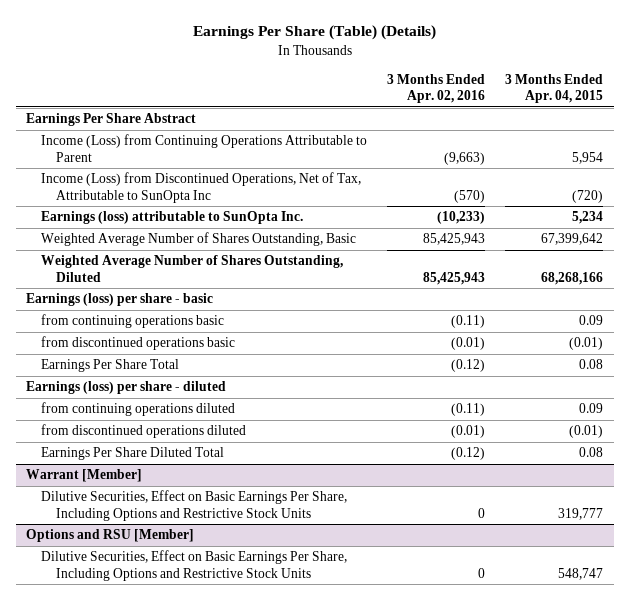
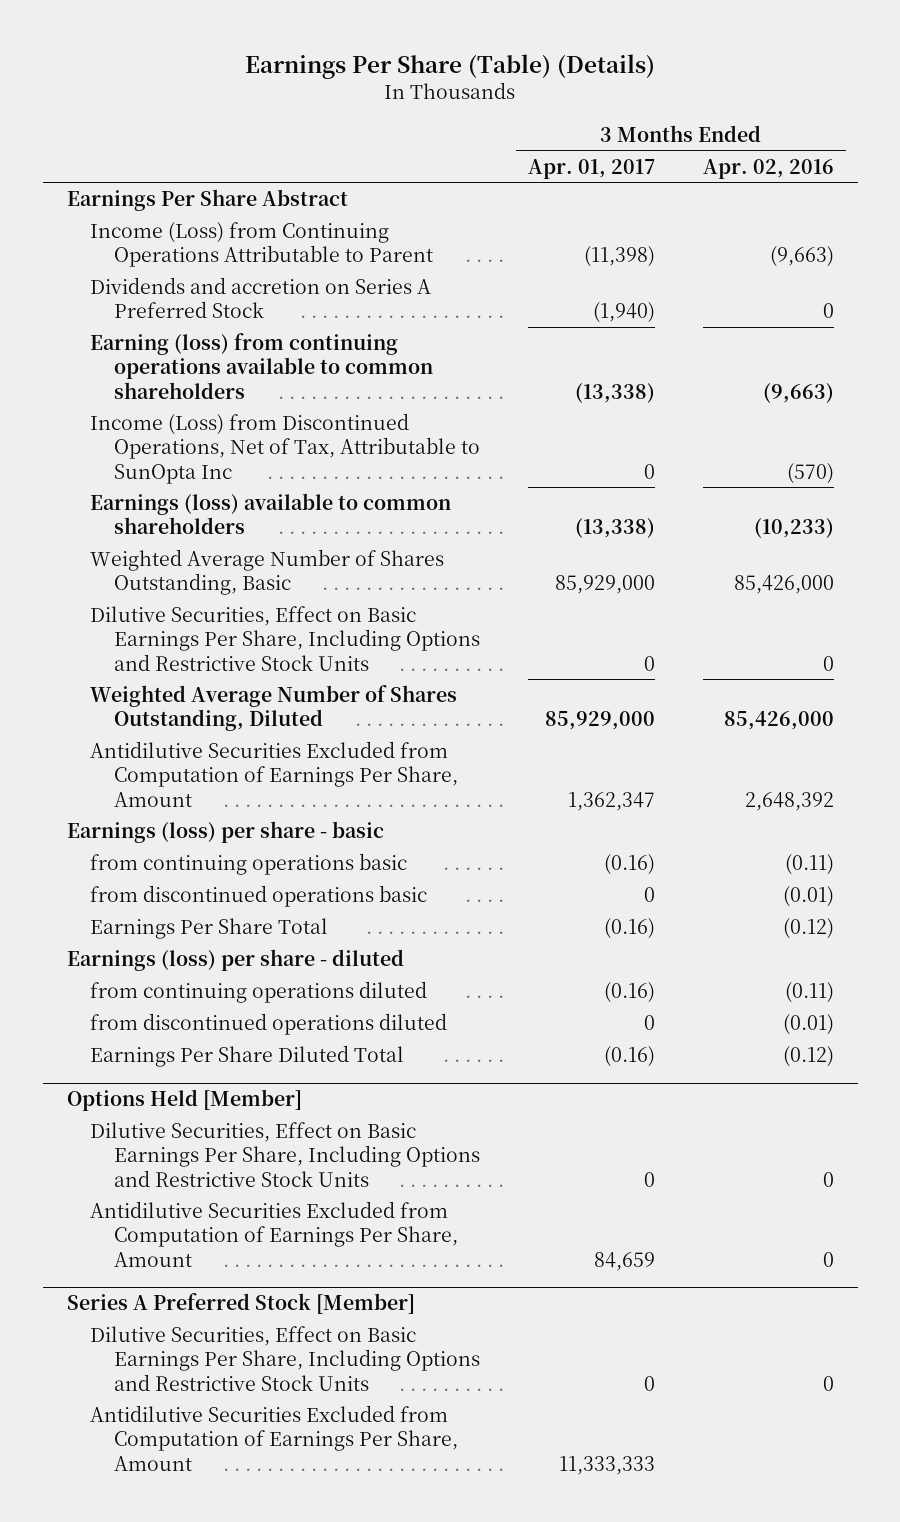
[505,73,604,103] 3 Months Ended Apr. 04, 2015 -> none
none -> [527,158,655,179] Apr. 01, 2017
none -> [90,277,432,319] Dividends and accretion on Series A Preferred Stock
none -> [90,333,433,399] Earning (loss) from continuing operations available to common shareholders
[40,211,303,225] Earnings (loss) attributable to SunOpta Inc. -> [90,493,452,535] Earnings (loss) available to common shareholders
[423,233,486,246] 85,425,943 -> [733,575,834,595] 85,426,000
none -> [90,606,480,671] Dilutive Securities, Effect on Basic Earnings Per Share, Including Options and Restrictive Stock Units
[423,271,486,285] 85,425,943 -> [723,711,834,731] 85,426,000
none -> [90,741,458,807] Antidilutive Securities Excluded from Computation of Earnings Per Share, Amount
[25,469,142,483] Warrant [Member] -> none
none -> [66,1089,302,1112] Options Held [Member]
[25,529,194,543] Options and RSU [Member] -> none
none -> [90,1201,458,1267] Antidilutive Securities Excluded from Computation of Earnings Per Share, Amount
none -> [66,1293,415,1315] Series A Preferred Stock [Member]
none -> [90,1405,458,1471] Antidilutive Securities Excluded from Computation of Earnings Per Share, Amount

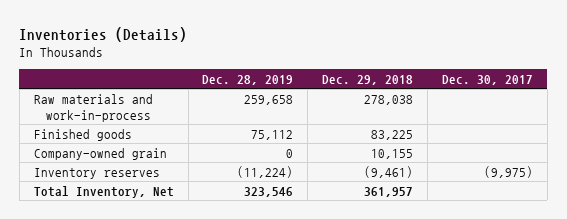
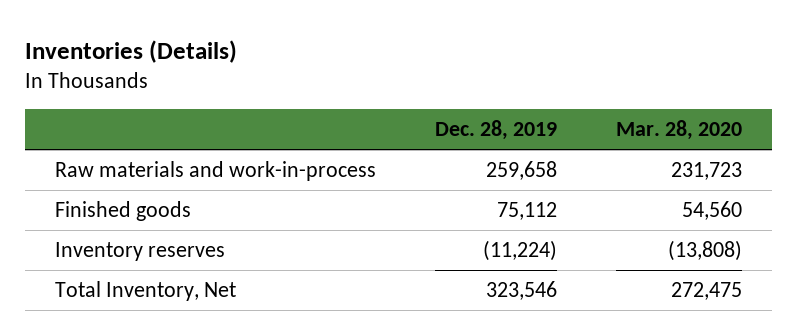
[322,74,414,85] Dec. 29, 2018 -> none
[441,74,533,85] Dec. 30, 2017 -> none
none -> [616,119,743,140] Mar. 28, 2020
[33,147,167,160] Company-owned grain -> none

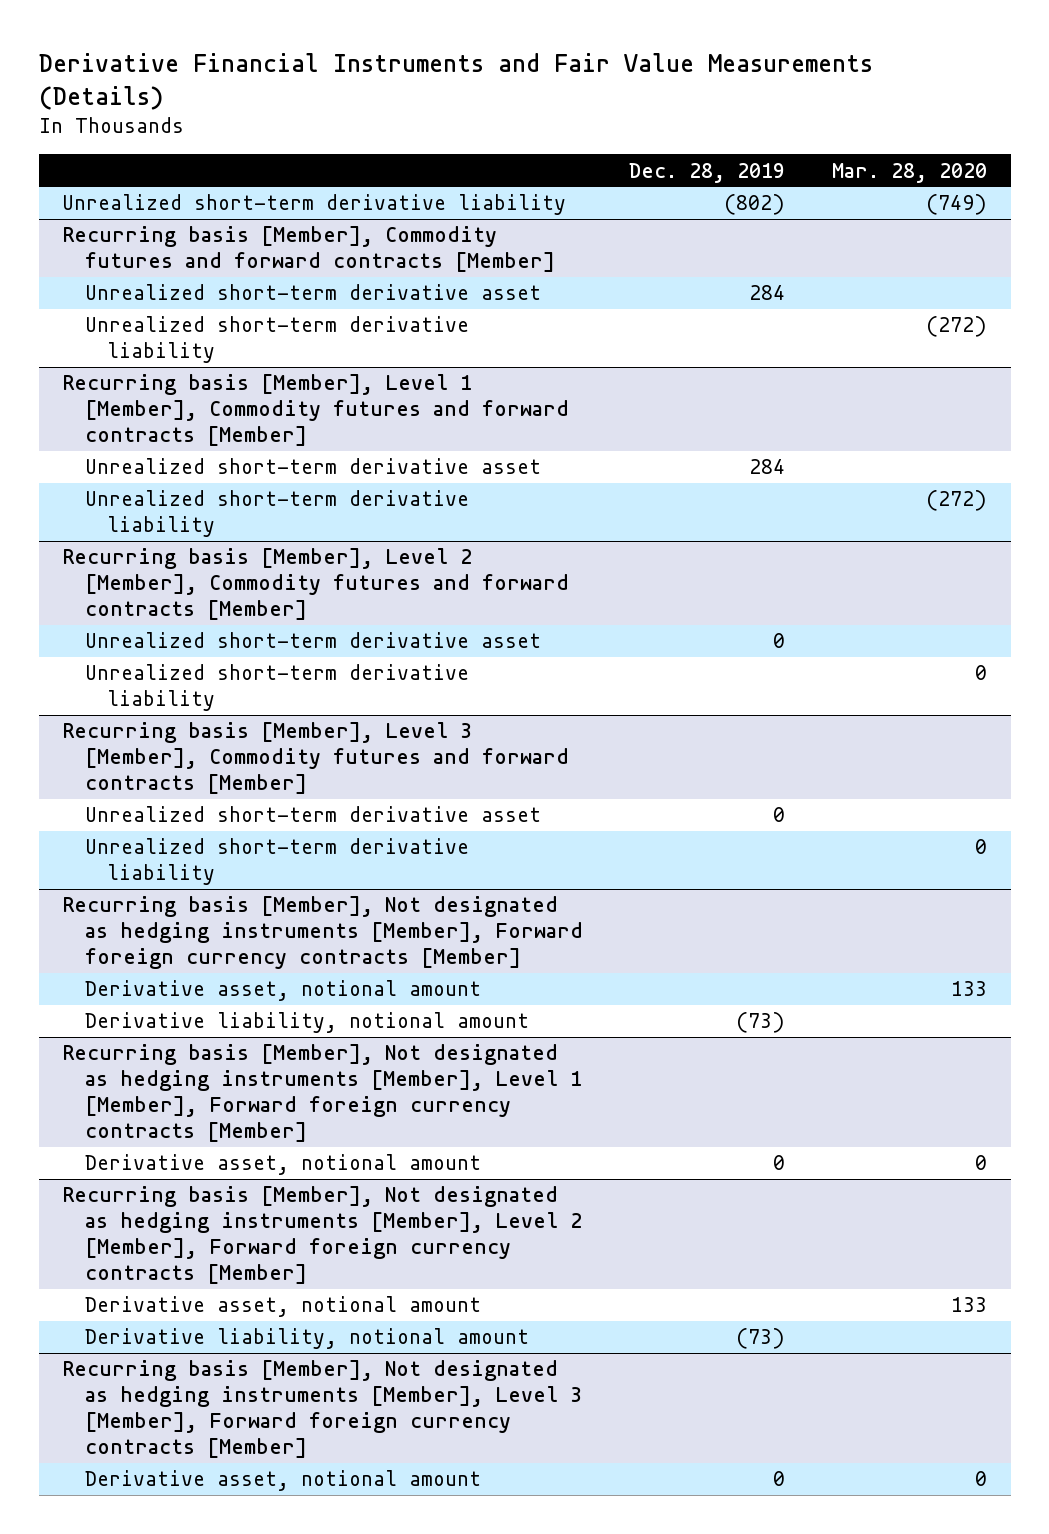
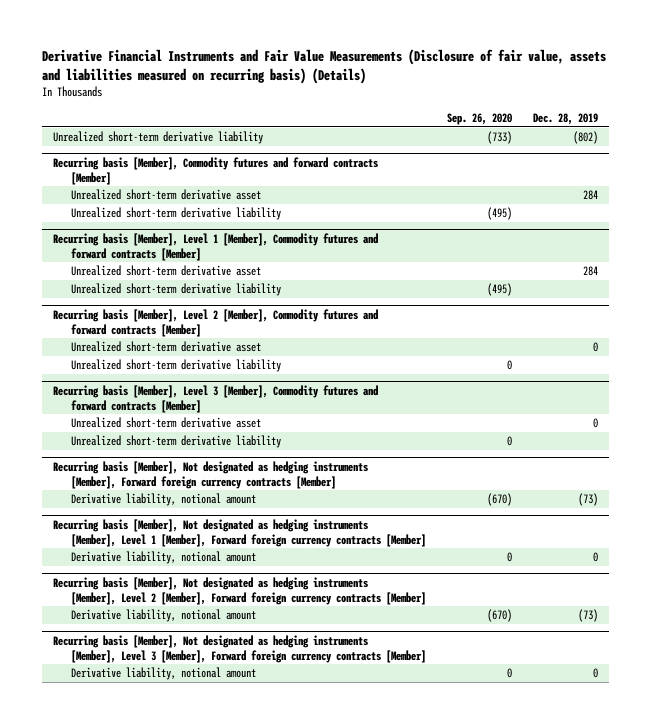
[38,52,873,110] Derivative Financial Instruments and Fair Value Measurements (Details) -> [42,49,607,84] Derivative Financial Instruments and Fair Value Measurements (Disclosure of fair value, assets and liabilities measured on recurring basis) (Details)
[832,162,988,183] Mar. 28, 2020 -> none
none -> [446,112,512,125] Sep. 26, 2020
[84,980,481,1002] Derivative asset, notional amount -> none
[84,1154,481,1176] Derivative asset, notional amount -> [70,551,256,565] Derivative liability, notional amount
[84,1296,481,1318] Derivative asset, notional amount -> none
[84,1470,481,1492] Derivative asset, notional amount -> [70,667,256,681] Derivative liability, notional amount

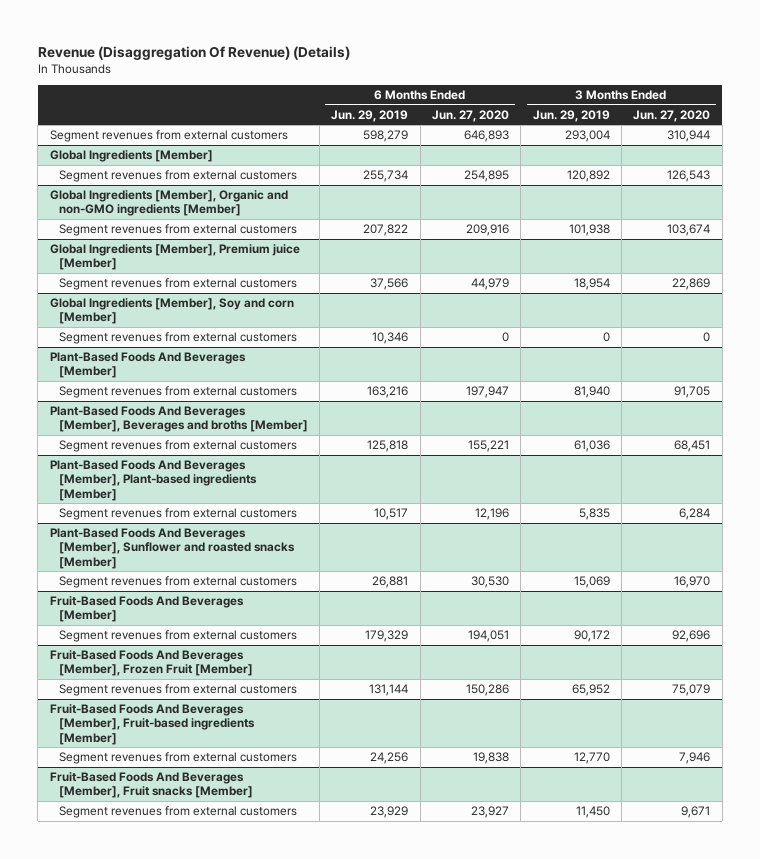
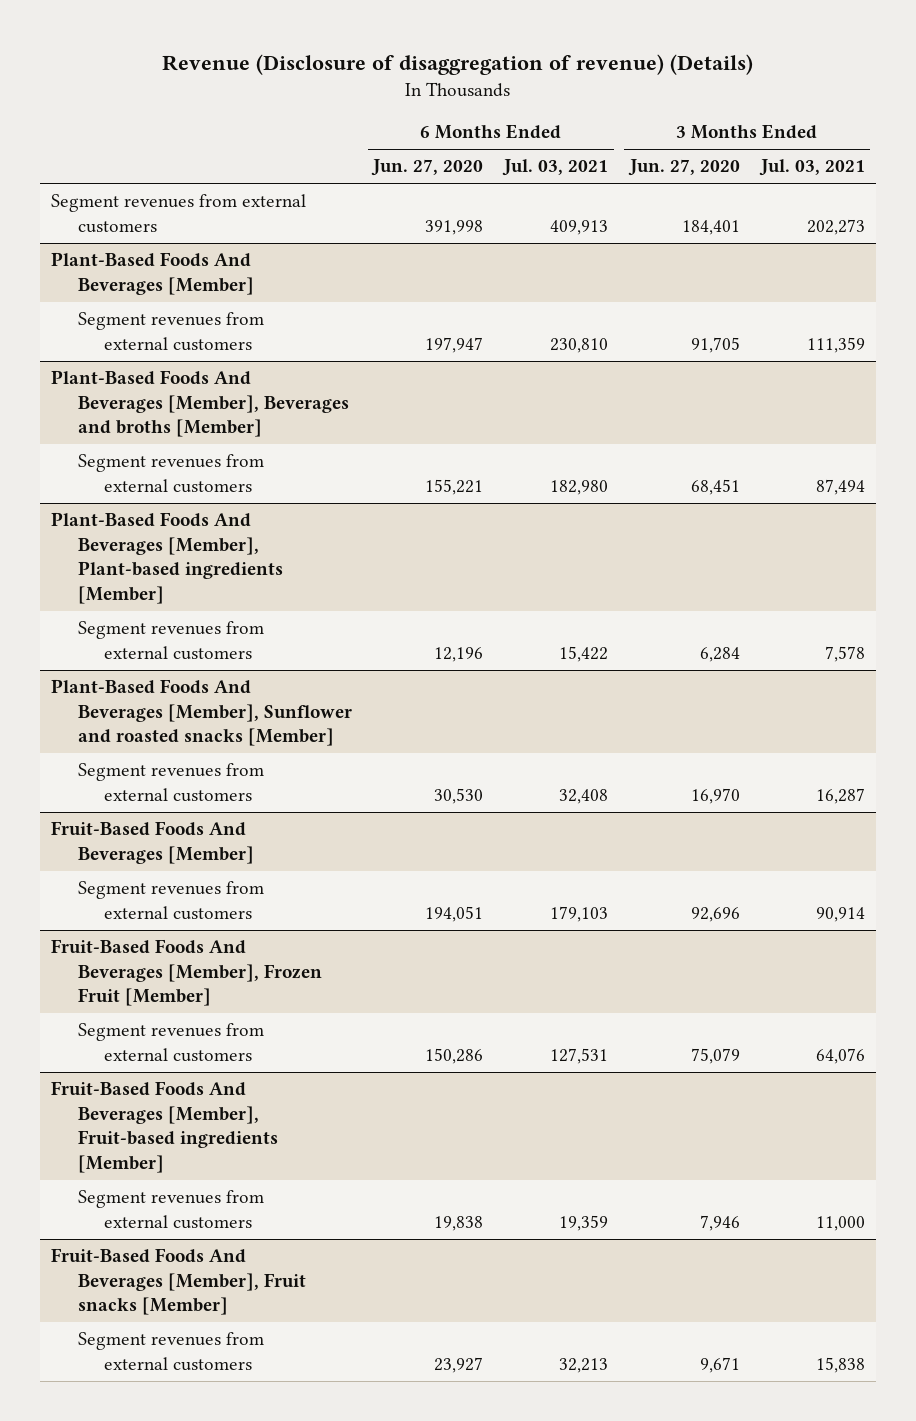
[37,45,350,60] Revenue (Disaggregation Of Revenue) (Details) -> [162,53,754,75] Revenue (Disclosure of disaggregation of revenue) (Details)
[331,109,409,122] Jun. 29, 2019 -> none
[532,109,610,122] Jun. 29, 2019 -> none
none -> [502,159,609,177] Jul. 03, 2021
none -> [759,159,866,177] Jul. 03, 2021
[49,150,213,163] Global Ingredients [Member] -> none
[58,170,297,183] Segment revenues from external customers -> none
[49,190,288,217] Global Ingredients [Member], Organic and non-GMO ingredients [Member] -> none
[58,224,297,237] Segment revenues from external customers -> none
[49,244,300,271] Global Ingredients [Member], Premium juice [Member] -> none
[58,278,297,291] Segment revenues from external customers -> none
[49,298,294,325] Global Ingredients [Member], Soy and corn [Member] -> none
[58,332,297,345] Segment revenues from external customers -> none
[463,130,509,143] 646,893 -> [424,219,483,235] 391,998
[667,130,711,143] 310,944 -> [681,219,740,235] 184,401

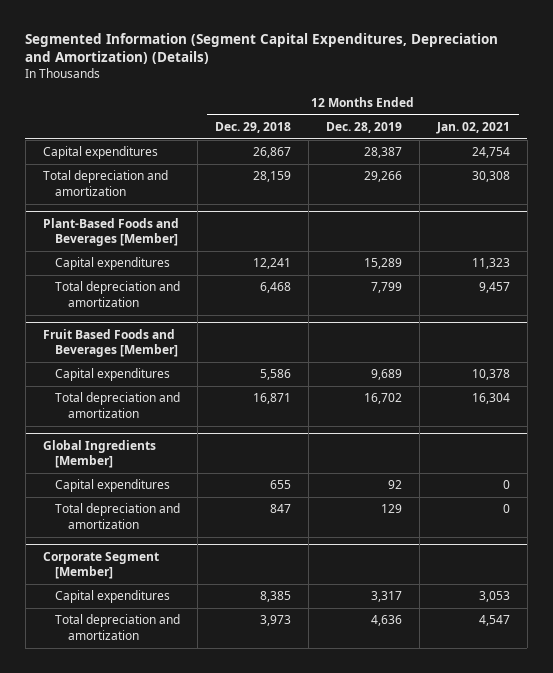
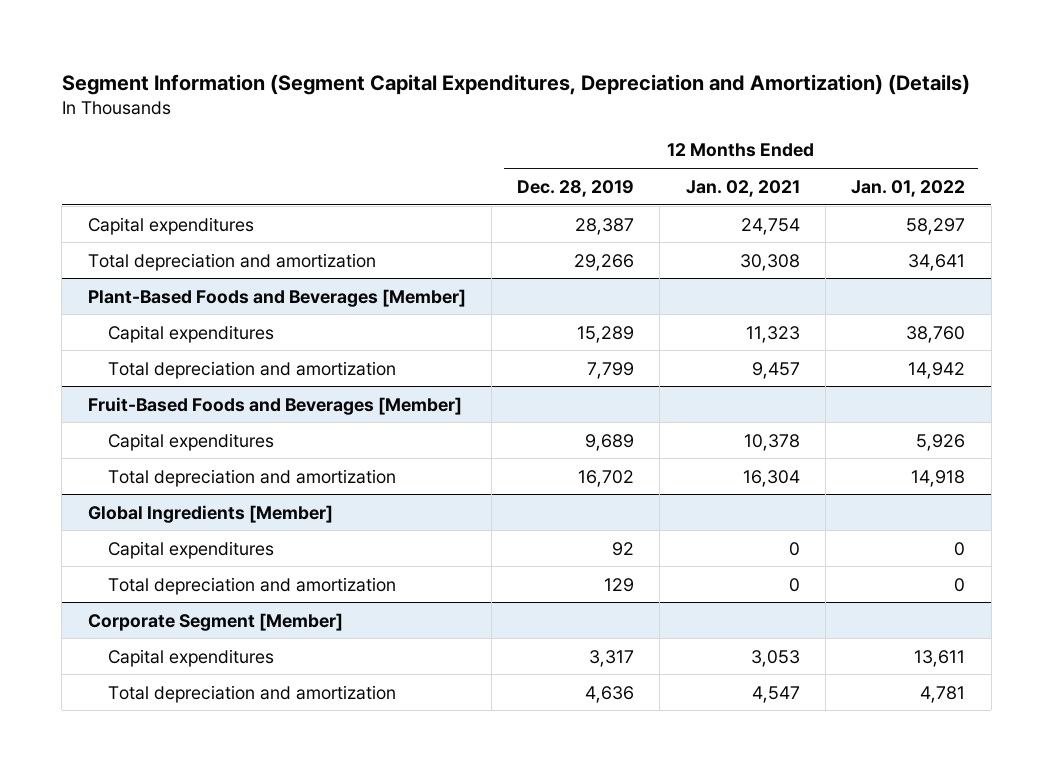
[25,32,499,65] Segmented Information (Segment Capital Expenditures, Depreciation and Amortization) (Details) -> [61,73,970,95] Segment Information (Segment Capital Expenditures, Depreciation and Amortization) (Details)
[215,121,292,133] Dec. 29, 2018 -> none
none -> [851,179,966,197] Jan. 01, 2022
[42,329,179,358] Fruit Based Foods and Beverages [Member] -> [87,396,462,415] Fruit-Based Foods and Beverages [Member]

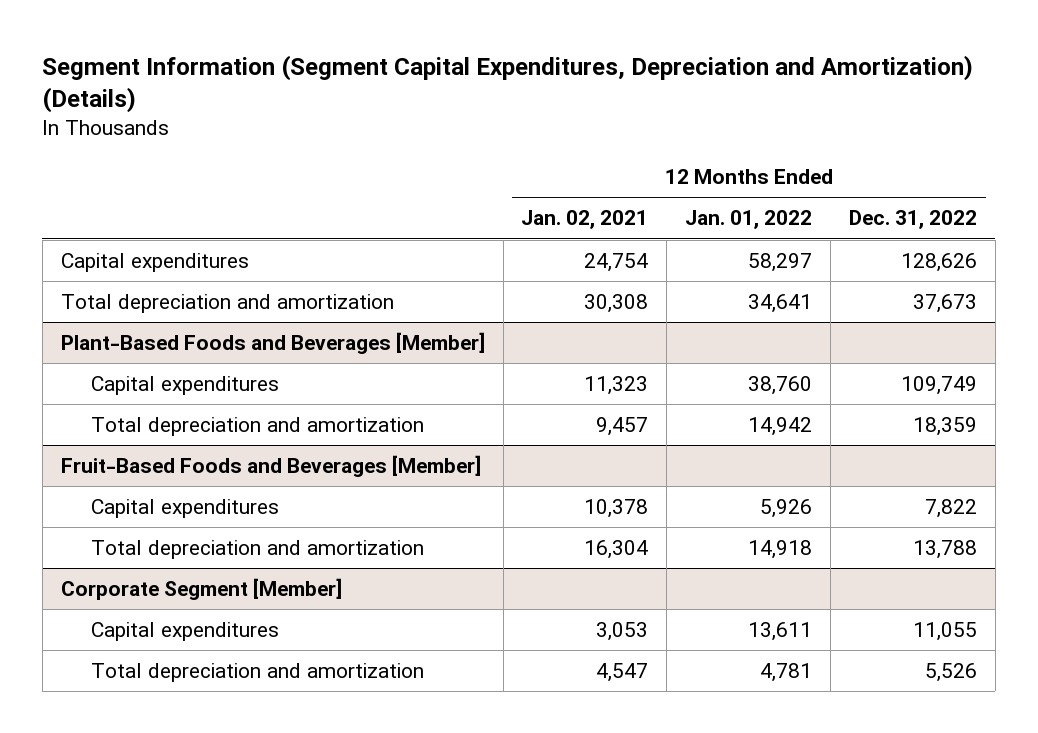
[517,179,635,197] Dec. 28, 2019 -> none
none -> [848,210,977,230] Dec. 31, 2022
[87,504,333,523] Global Ingredients [Member] -> none
[107,540,274,559] Capital expenditures -> none
[107,576,396,595] Total depreciation and amortization -> none

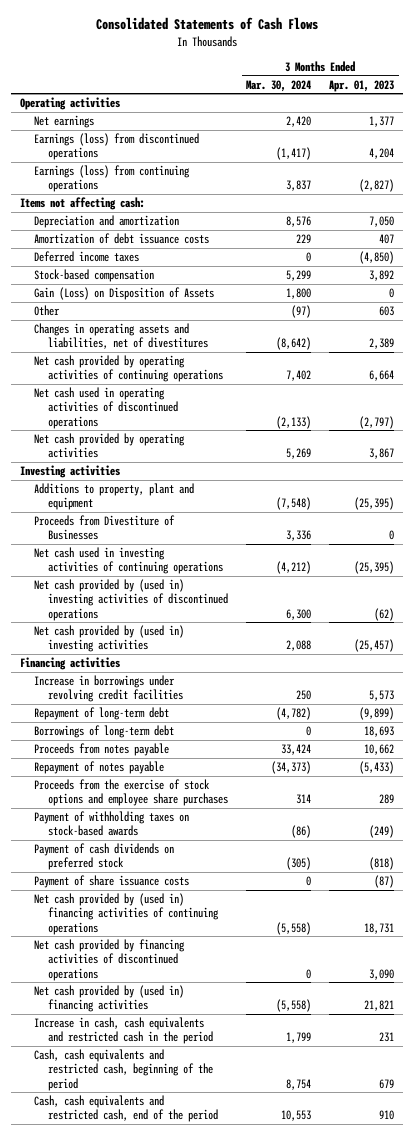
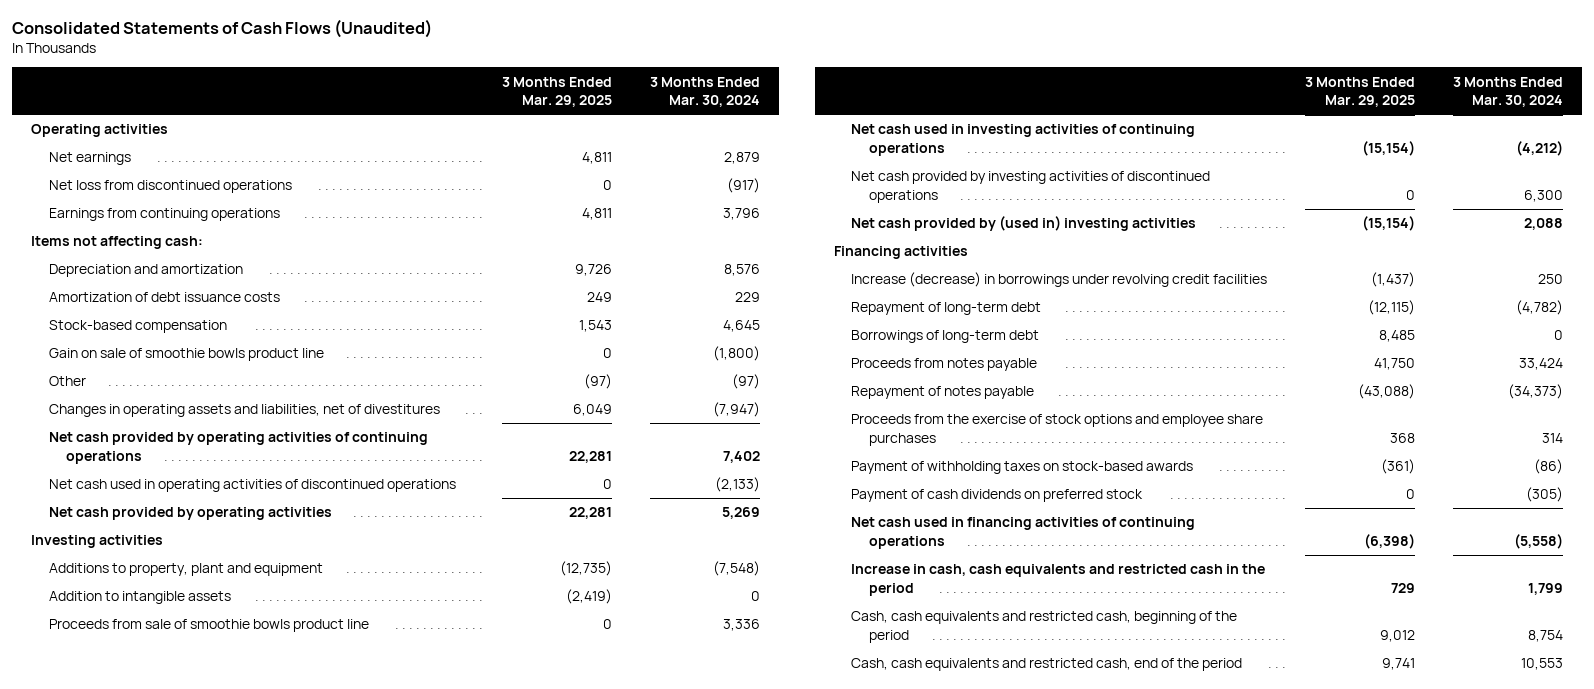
[96,17,319,31] Consolidated Statements of Cash Flows -> [12,19,433,39] Consolidated Statements of Cash Flows (Unaudited)
[329,79,395,92] Apr. 01, 2023 -> none
none -> [502,76,613,108] 3 Months Ended Mar. 29, 2025
[286,116,312,128] 2,420 -> [724,152,761,165] 2,879
[34,133,200,161] Earnings (loss) from discontinued operations -> [48,180,292,194] Net loss from discontinued operations
[276,147,312,161] (1,417) -> [727,178,761,194] (917)
[34,165,191,193] Earnings (loss) from continuing operations -> [48,208,280,222] Earnings from continuing operations
[286,180,312,192] 3,837 -> [723,208,761,221] 3,796
[34,251,140,263] Deferred income taxes -> none
[286,270,312,282] 5,299 -> [723,320,761,333] 4,645
[34,287,215,301] Gain (Loss) on Disposition of Assets -> [48,348,324,362] Gain on sale of smoothie bowls product line
[286,288,312,300] 1,800 -> [713,346,761,362] (1,800)
[276,337,312,351] (8,642) -> [713,402,761,418] (7,947)
none -> [48,591,231,605] Addition to intangible assets
[34,515,176,541] Proceeds from Divestiture of Businesses -> [48,619,369,633] Proceeds from sale of smoothie bowls product line
[34,579,229,621] Net cash provided by (used in) investing activities of discontinued operations -> [851,171,1211,203] Net cash provided by investing activities of discontinued operations
[34,675,184,703] Increase in borrowings under revolving credit facilities -> [851,272,1268,288] Increase (decrease) in borrowings under revolving credit facilities
[34,875,190,889] Payment of share issuance costs -> none
[34,939,186,981] Net cash provided by financing activities of discontinued operations -> none
[34,985,185,1013] Net cash provided by (used in) financing activities -> none
[34,893,220,935] Net cash provided by (used in) financing activities of continuing operations -> [851,517,1196,549] Net cash used in financing activities of continuing operations

